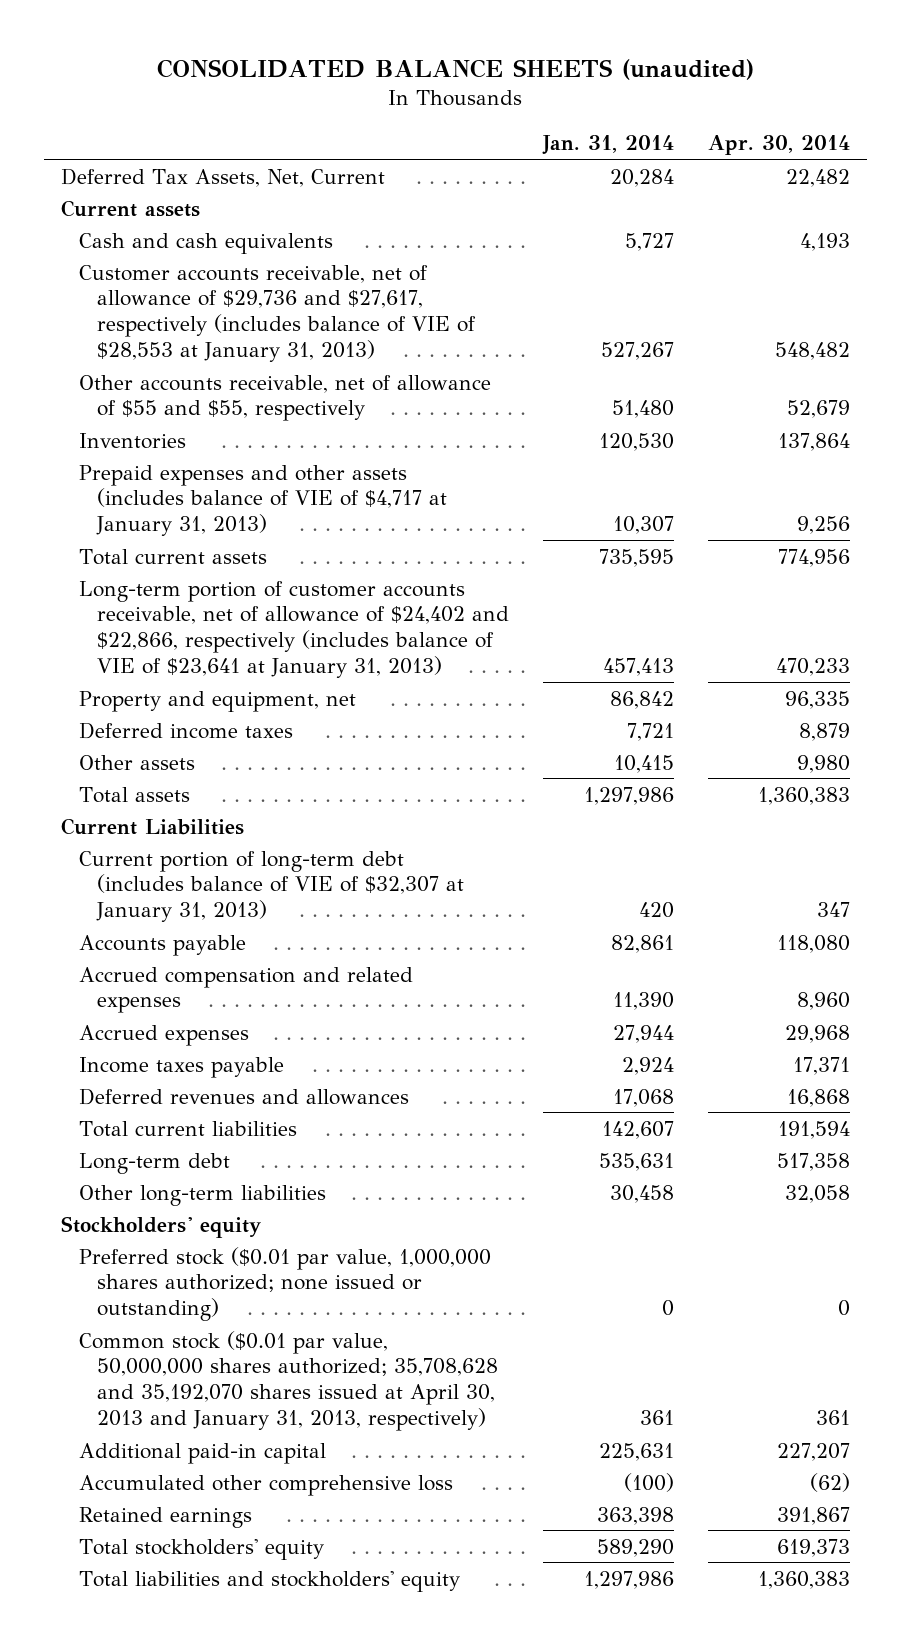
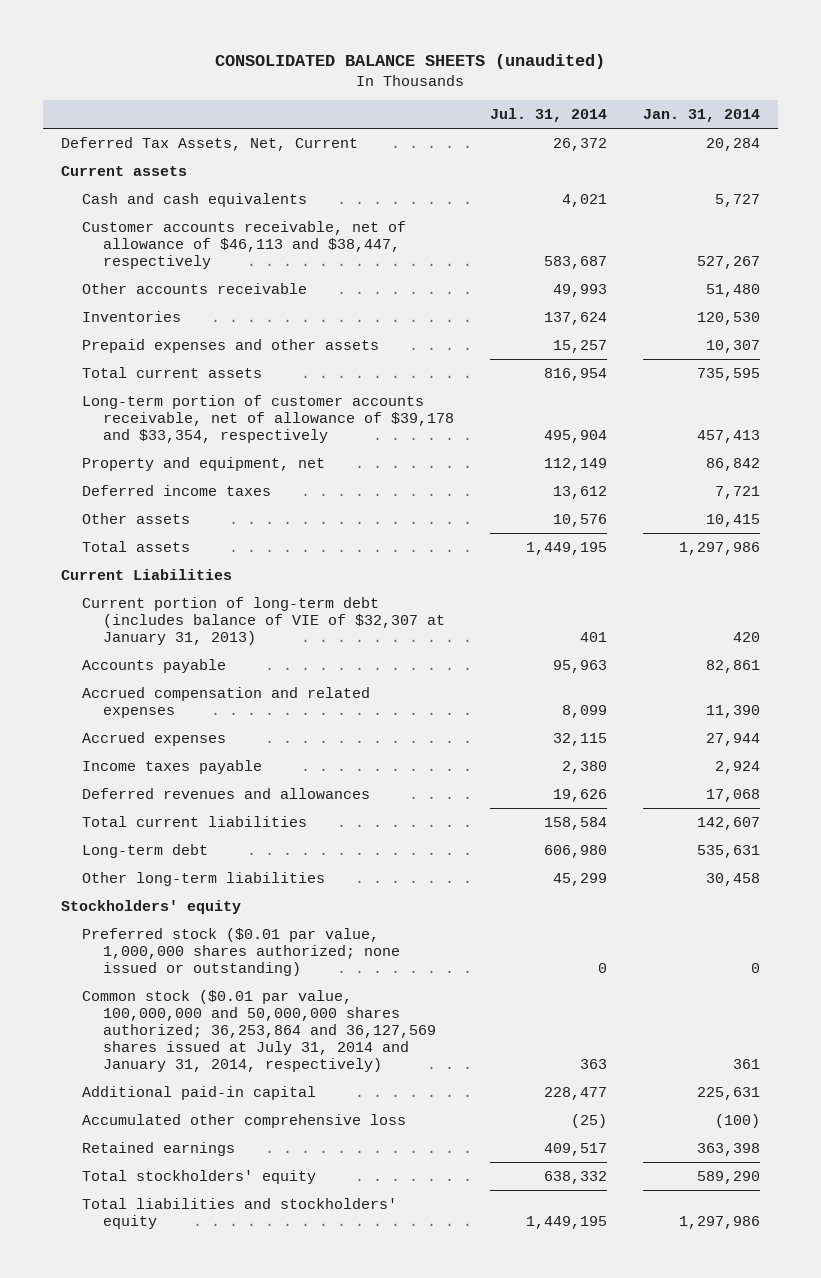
[707,135,850,156] Apr. 30, 2014 -> none
none -> [490,108,608,123] Jul. 31, 2014
[79,264,477,362] Customer accounts receivable, net of allowance of $29,736 and $27,617, respectively (includes balance of VIE of $28,553 at January 31, 2013) -> [81,220,406,269] Customer accounts receivable, net of allowance of $46,113 and $38,447, respectively
[79,374,492,422] Other accounts receivable, net of allowance of $55 and $55, respectively -> [81,282,307,294] Other accounts receivable
[79,464,448,537] Prepaid expenses and other assets (includes balance of VIE of $4,717 at January 31, 2013) -> [81,338,379,353] Prepaid expenses and other assets
[79,580,510,678] Long-term portion of customer accounts receivable, net of allowance of $24,402 and $22,866, respectively (includes balance of VIE of $23,641 at January 31, 2013) -> [81,394,455,443] Long-term portion of customer accounts receivable, net of allowance of $39,178 and $33,354, respectively
[79,1330,499,1431] Common stock ($0.01 par value, 50,000,000 shares authorized; 35,708,628 and 35,192,070 shares issued at April 30, 2013 and January 31, 2013, respectively) -> [81,989,437,1072] Common stock ($0.01 par value, 100,000,000 and 50,000,000 shares authorized; 36,253,864 and 36,127,569 shares issued at July 31, 2014 and January 31, 2014, respectively)

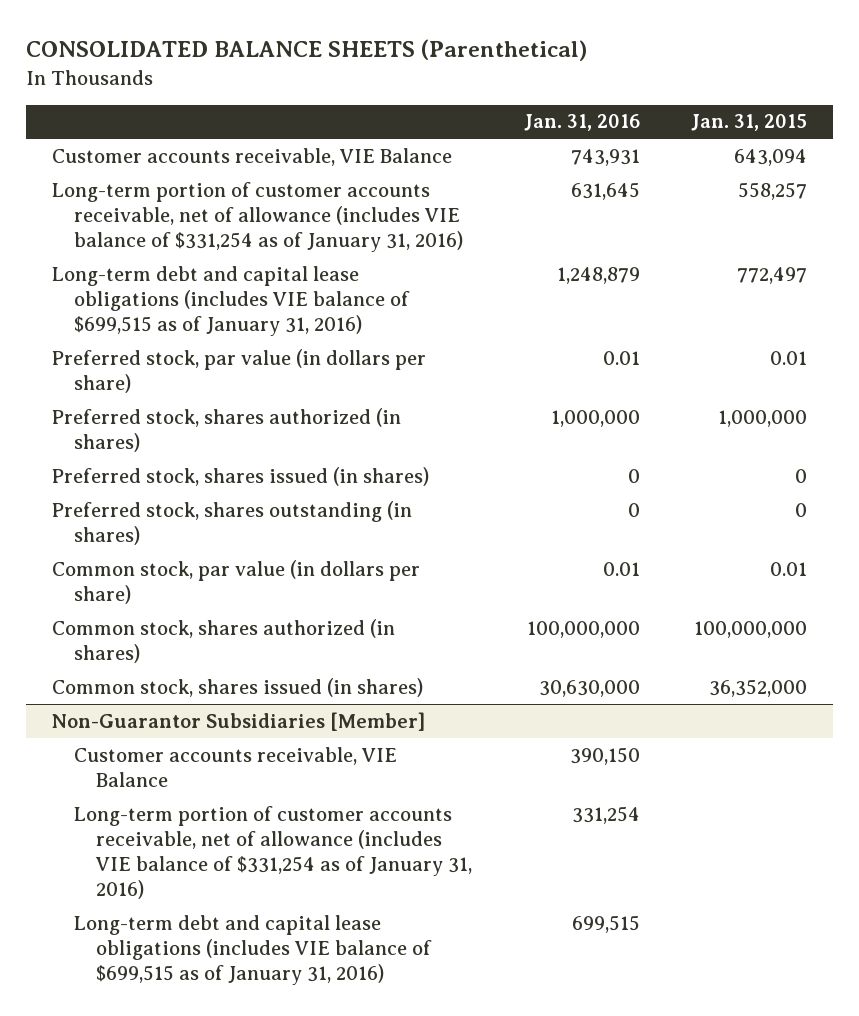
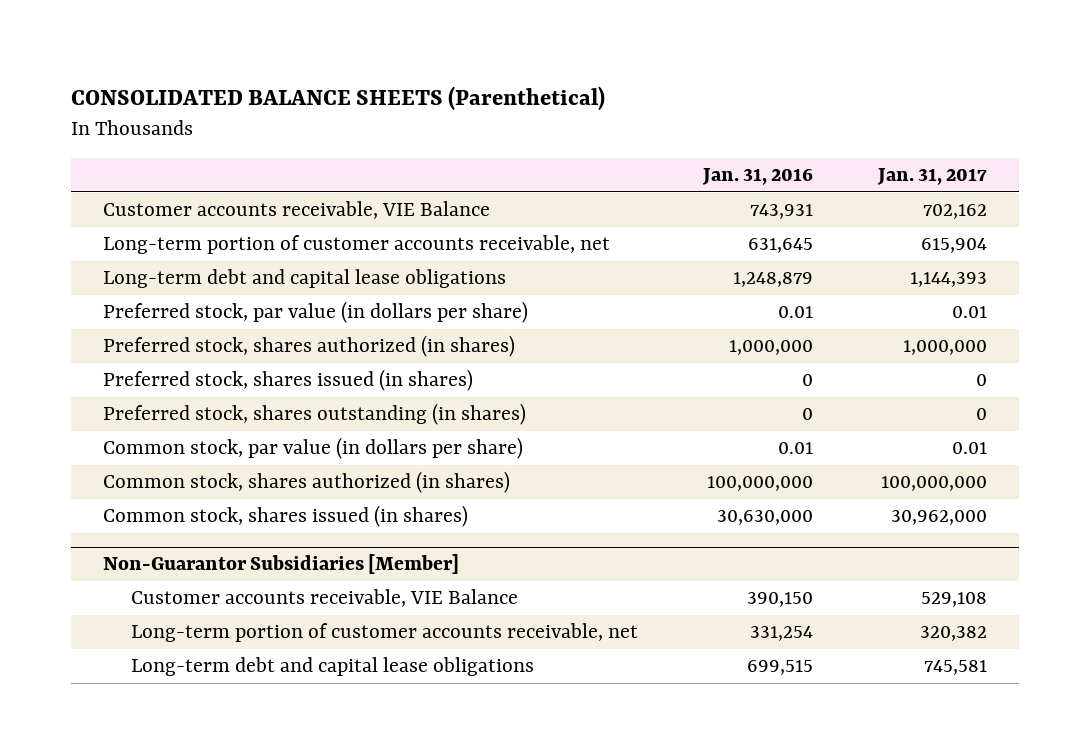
[690,114,807,132] Jan. 31, 2015 -> none
none -> [876,167,987,185] Jan. 31, 2017
[51,181,463,252] Long-term portion of customer accounts receivable, net of allowance (includes VIE balance of $331,254 as of January 31, 2016) -> [103,235,611,255] Long-term portion of customer accounts receivable, net
[51,265,410,336] Long-term debt and capital lease obligations (includes VIE balance of $699,515 as of January 31, 2016) -> [103,269,507,289] Long-term debt and capital lease obligations
[73,805,473,899] Long-term portion of customer accounts receivable, net of allowance (includes VIE balance of $331,254 as of January 31, 2016) -> [130,623,638,643] Long-term portion of customer accounts receivable, net
[73,914,433,985] Long-term debt and capital lease obligations (includes VIE balance of $699,515 as of January 31, 2016) -> [130,657,534,677] Long-term debt and capital lease obligations

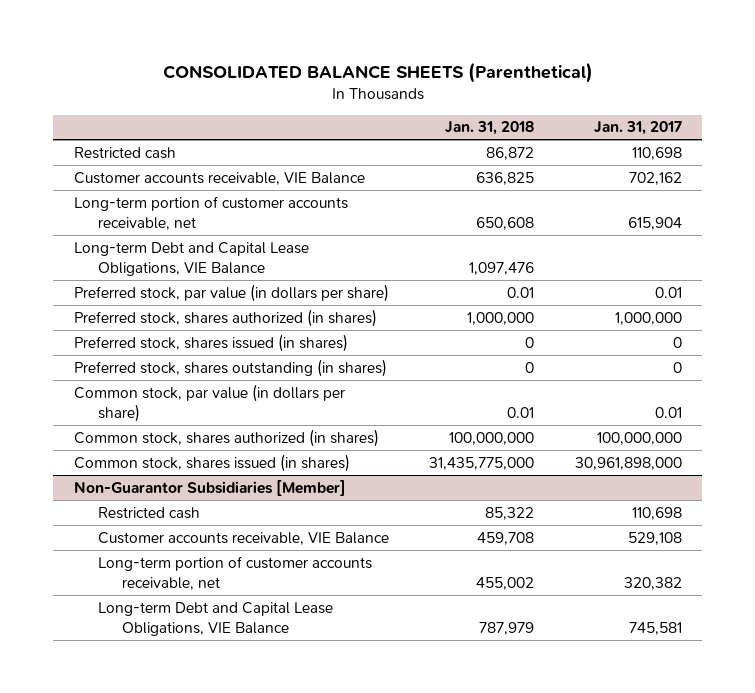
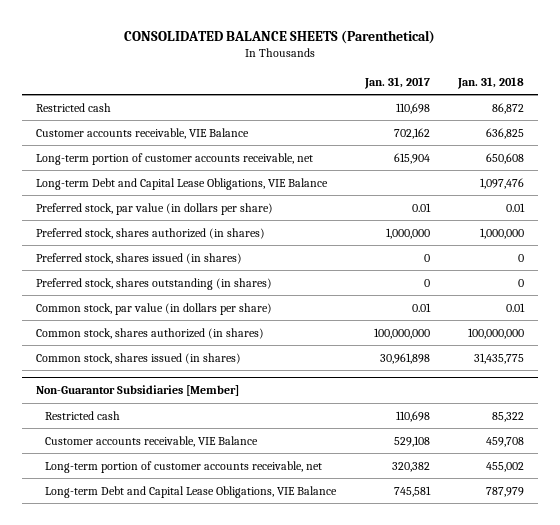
[429,456,535,470] 31,435,775,000 -> [474,352,525,364] 31,435,775
[574,456,682,470] 30,961,898,000 -> [379,352,430,364] 30,961,898

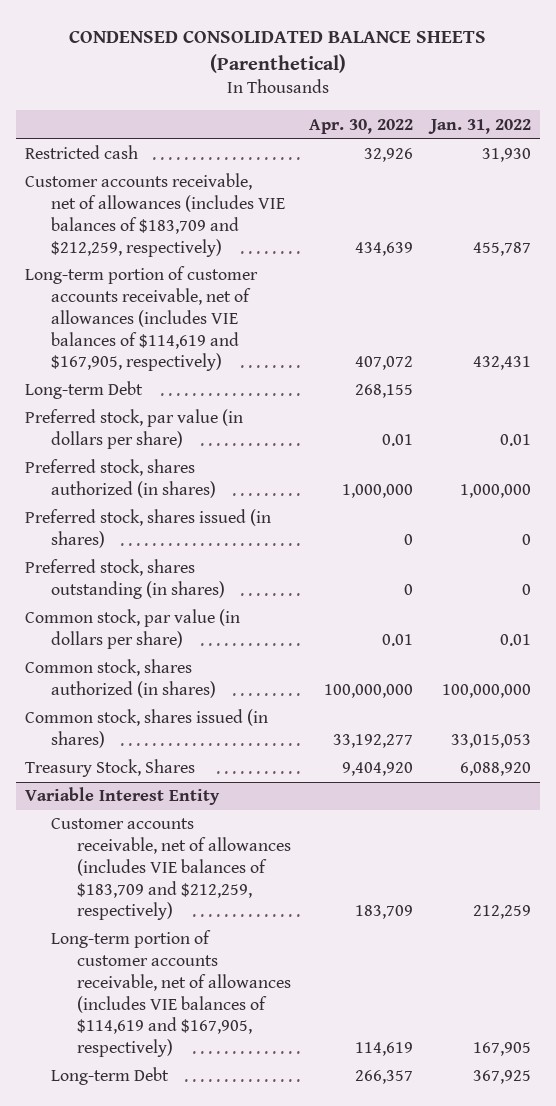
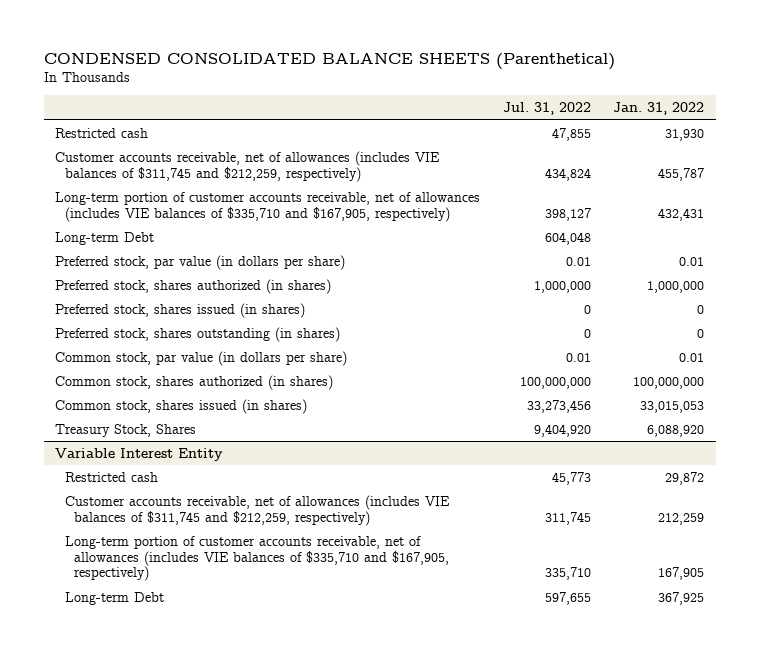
[308,118,413,134] Apr. 30, 2022 -> none
none -> [502,102,591,116] Jul. 31, 2022
[25,173,285,257] Customer accounts receivable, net of allowances (includes VIE balances of $183,709 and $212,259, respectively) -> [54,150,440,182] Customer accounts receivable, net of allowances (includes VIE balances of $311,745 and $212,259, respectively)
[25,266,259,372] Long-term portion of customer accounts receivable, net of allowances (includes VIE balances of $114,619 and $167,905, respectively) -> [54,191,480,222] Long-term portion of customer accounts receivable, net of allowances (includes VIE balances of $335,710 and $167,905, respectively)
none -> [64,471,158,482] Restricted cash
[50,818,291,921] Customer accounts receivable, net of allowances (includes VIE balances of $183,709 and $212,259, respectively) -> [64,494,450,526] Customer accounts receivable, net of allowances (includes VIE balances of $311,745 and $212,259, respectively)
[50,930,291,1057] Long-term portion of customer accounts receivable, net of allowances (includes VIE balances of $114,619 and $167,905, respectively) -> [64,535,450,582] Long-term portion of customer accounts receivable, net of allowances (includes VIE balances of $335,710 and $167,905, respectively)

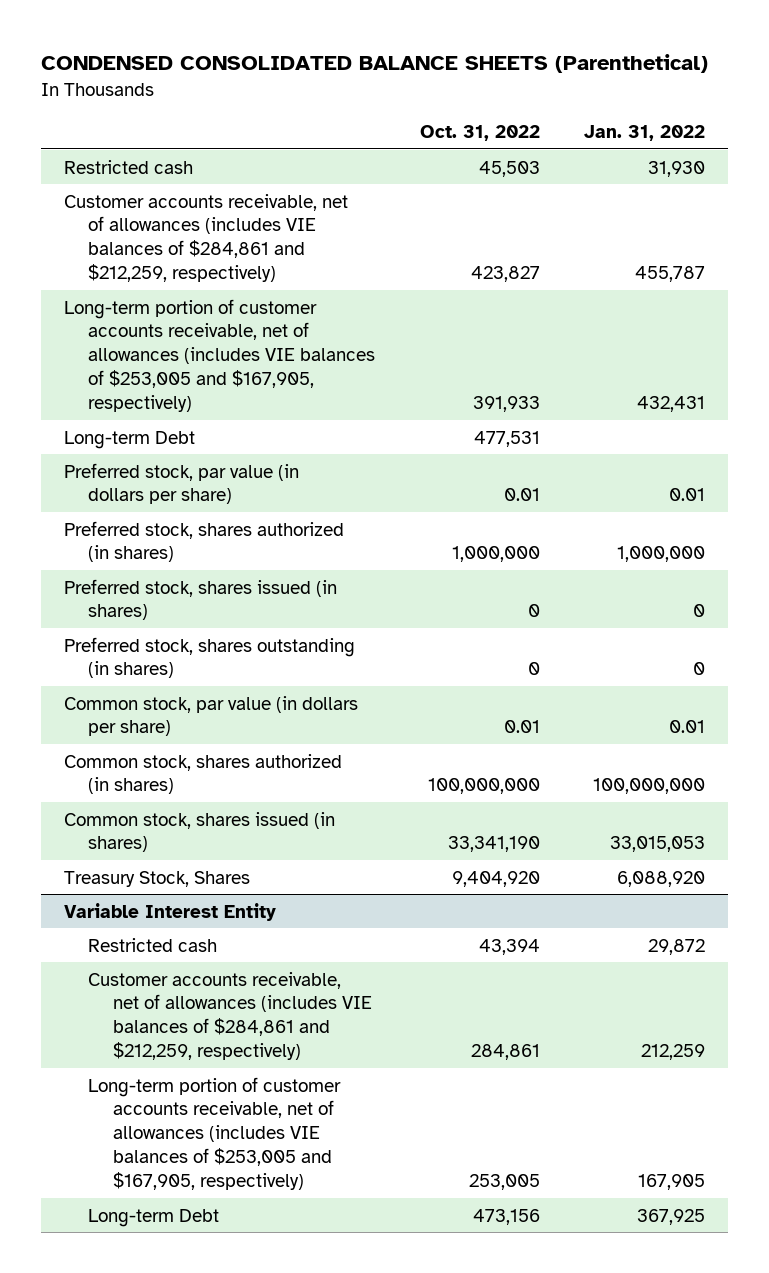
[502,102,591,116] Jul. 31, 2022 -> none
none -> [419,124,540,141] Oct. 31, 2022
[54,150,440,182] Customer accounts receivable, net of allowances (includes VIE balances of $311,745 and $212,259, respectively) -> [63,193,348,283] Customer accounts receivable, net of allowances (includes VIE balances of $284,861 and $212,259, respectively)
[54,191,480,222] Long-term portion of customer accounts receivable, net of allowances (includes VIE balances of $335,710 and $167,905, respectively) -> [63,298,376,412] Long-term portion of customer accounts receivable, net of allowances (includes VIE balances of $253,005 and $167,905, respectively)
[64,494,450,526] Customer accounts receivable, net of allowances (includes VIE balances of $311,745 and $212,259, respectively) -> [88,971,373,1061] Customer accounts receivable, net of allowances (includes VIE balances of $284,861 and $212,259, respectively)
[64,535,450,582] Long-term portion of customer accounts receivable, net of allowances (includes VIE balances of $335,710 and $167,905, respectively) -> [88,1076,342,1190] Long-term portion of customer accounts receivable, net of allowances (includes VIE balances of $253,005 and $167,905, respectively)

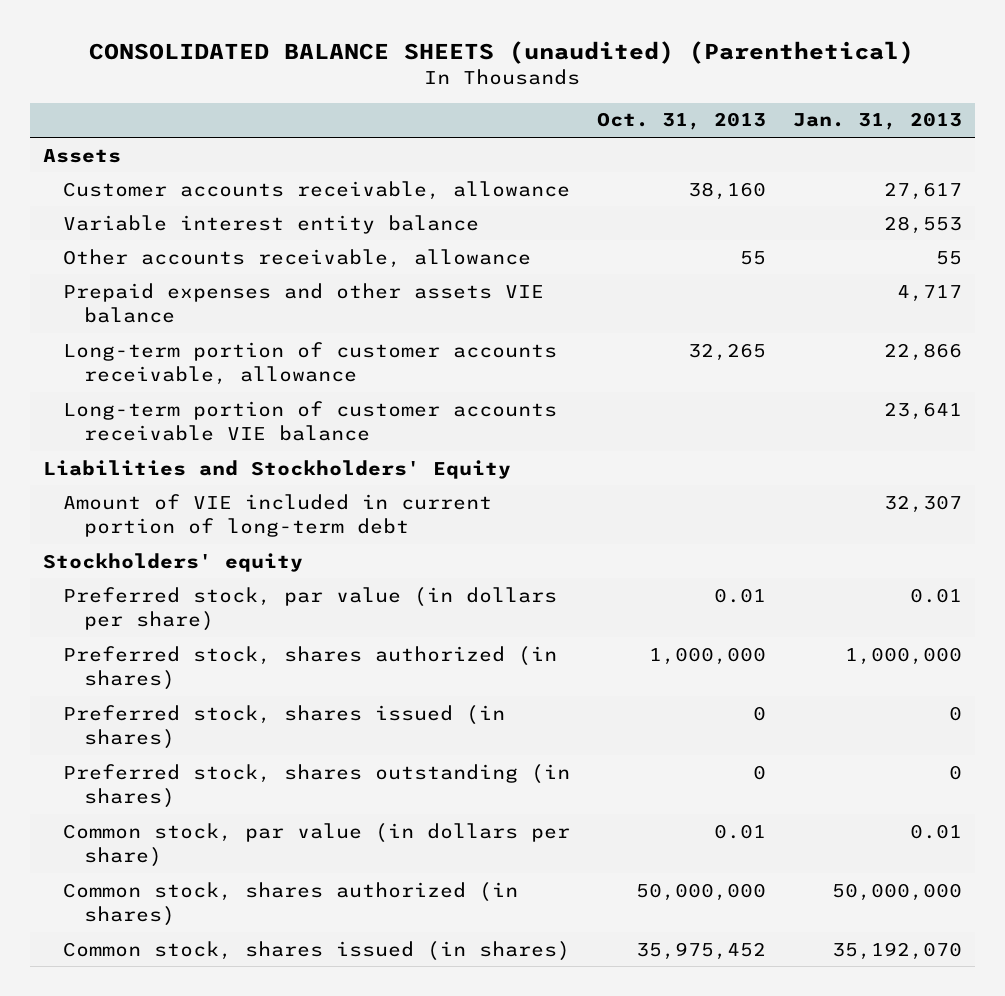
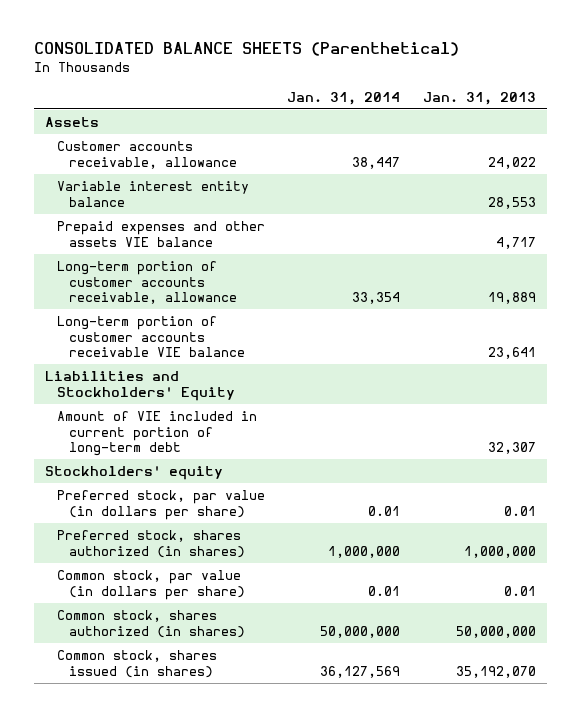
[89,40,915,64] CONSOLIDATED BALANCE SHEETS (unaudited) (Parenthetical) -> [33,42,459,57] CONSOLIDATED BALANCE SHEETS (Parenthetical)
[597,112,767,131] Oct. 31, 2013 -> none
none -> [287,91,401,105] Jan. 31, 2014
[883,181,962,200] 27,617 -> [487,156,536,169] 24,022
[63,248,532,268] Other accounts receivable, allowance -> none
[883,342,962,361] 22,866 -> [487,292,536,305] 19,889
[63,704,506,749] Preferred stock, shares issued (in shares) -> none
[63,763,571,808] Preferred stock, shares outstanding (in shares) -> none

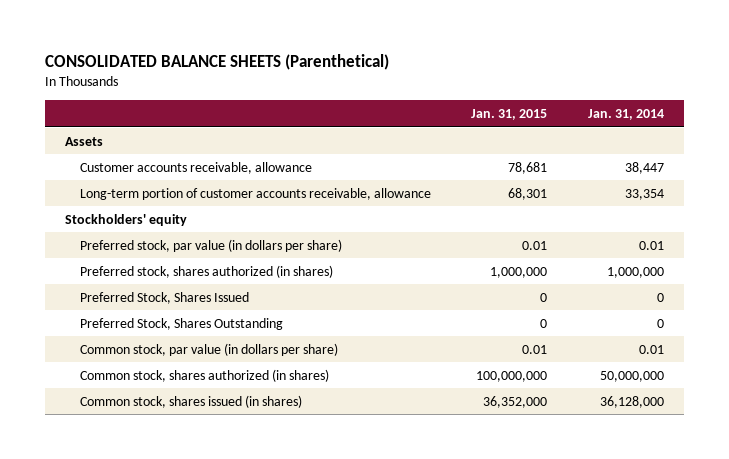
[422,91,536,105] Jan. 31, 2013 -> none
none -> [471,108,548,120] Jan. 31, 2015
[56,180,249,207] Variable interest entity balance -> none
[56,220,265,247] Prepaid expenses and other assets VIE balance -> none
[56,315,245,358] Long-term portion of customer accounts receivable VIE balance -> none
[45,370,235,401] Liabilities and Stockholders' Equity -> none
[56,410,257,457] Amount of VIE included in current portion of long-term debt -> none
none -> [79,291,249,304] Preferred Stock, Shares Issued
none -> [79,317,283,330] Preferred Stock, Shares Outstanding
[320,665,401,678] 36,127,569 -> [599,395,664,408] 36,128,000

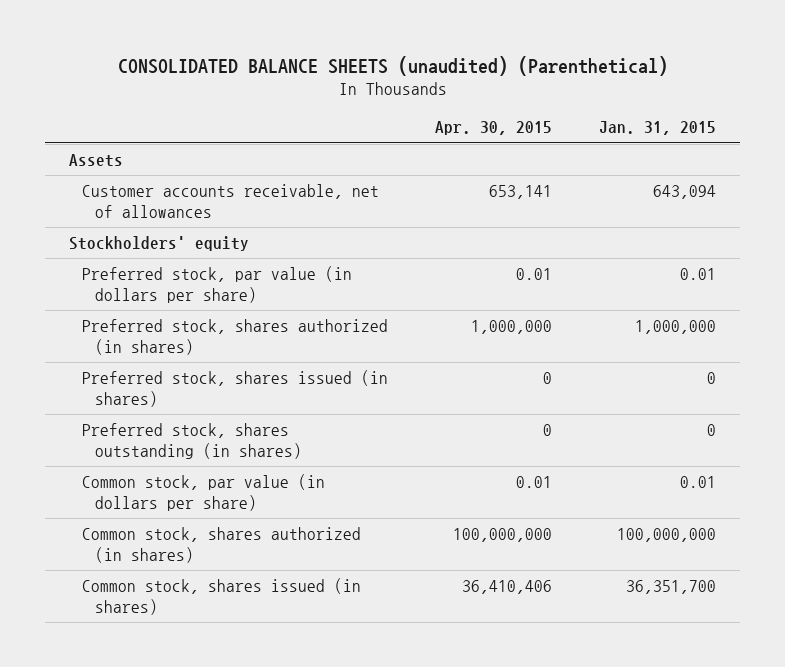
[44,53,389,70] CONSOLIDATED BALANCE SHEETS (Parenthetical) -> [117,55,668,76] CONSOLIDATED BALANCE SHEETS (unaudited) (Parenthetical)
[587,108,664,120] Jan. 31, 2014 -> none
none -> [435,121,553,136] Apr. 30, 2015
[79,161,312,174] Customer accounts receivable, allowance -> none
[79,187,431,200] Long-term portion of customer accounts receivable, allowance -> none
none -> [81,184,379,218] Customer accounts receivable, net of allowances
[79,291,249,304] Preferred Stock, Shares Issued -> [81,370,388,407] Preferred stock, shares issued (in shares)
[79,317,283,330] Preferred Stock, Shares Outstanding -> [81,423,302,459] Preferred stock, shares outstanding (in shares)
[483,395,548,408] 36,352,000 -> [626,580,717,595] 36,351,700

